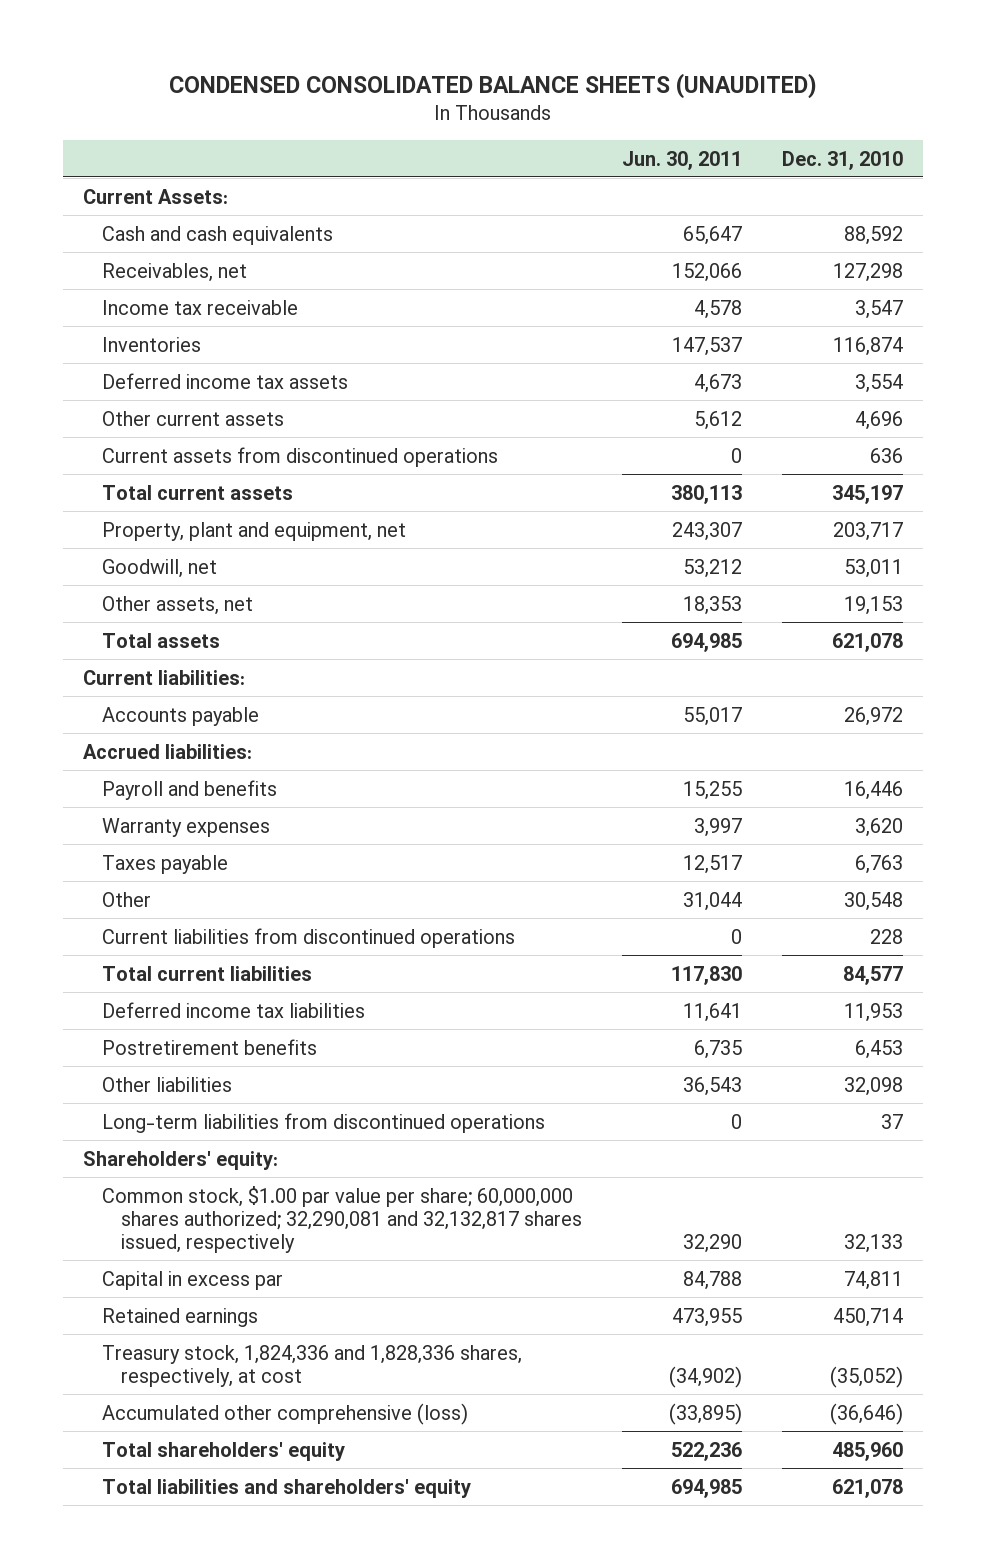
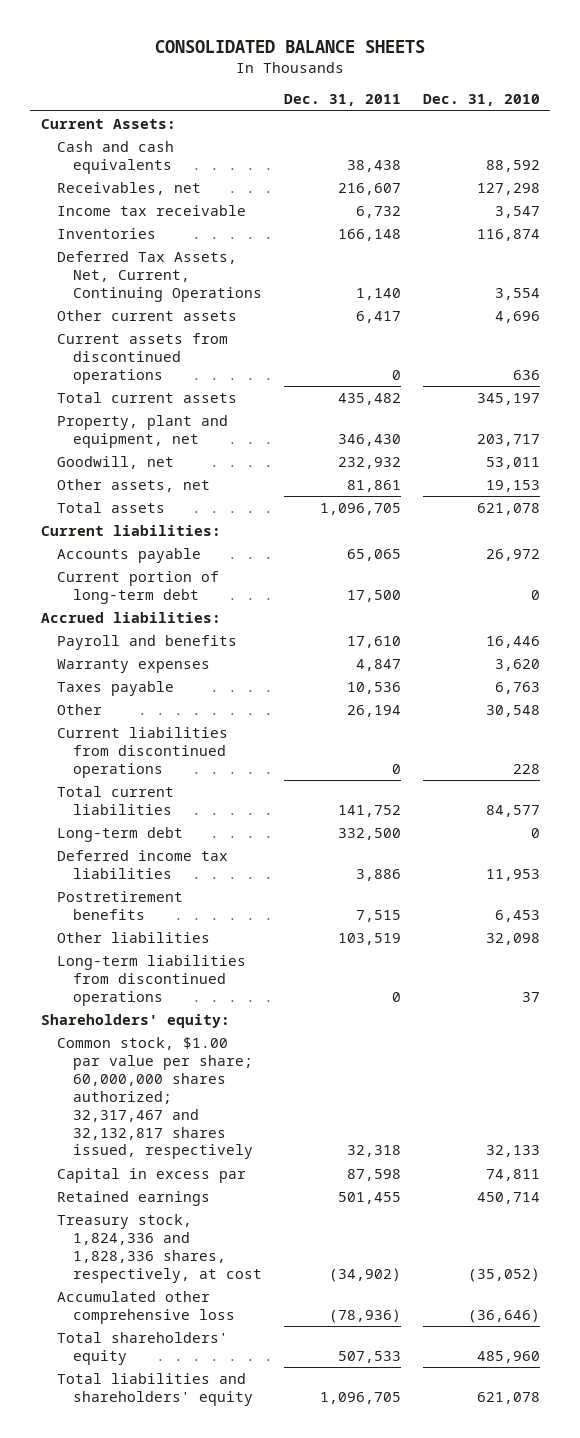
[168,73,817,100] CONDENSED CONSOLIDATED BALANCE SHEETS (UNAUDITED) -> [155,39,426,53] CONSOLIDATED BALANCE SHEETS
[621,150,742,170] Jun. 30, 2011 -> none
none -> [284,94,402,107] Dec. 31, 2011
[101,372,348,389] Deferred income tax assets -> [57,251,263,302] Deferred Tax Assets, Net, Current, Continuing Operations
none -> [57,571,220,604] Current portion of long-term debt
none -> [57,827,184,843] Long-term debt
[101,1185,582,1253] Common stock, $1.00 par value per share; 60,000,000 shares authorized; 32,290,081 and 32,132,817 shares issued, respectively -> [57,1037,254,1160] Common stock, $1.00 par value per share; 60,000,000 shares authorized; 32,317,467 and 32,132,817 shares issued, respectively
[101,1402,468,1425] Accumulated other comprehensive (loss) -> [57,1291,236,1324] Accumulated other comprehensive loss

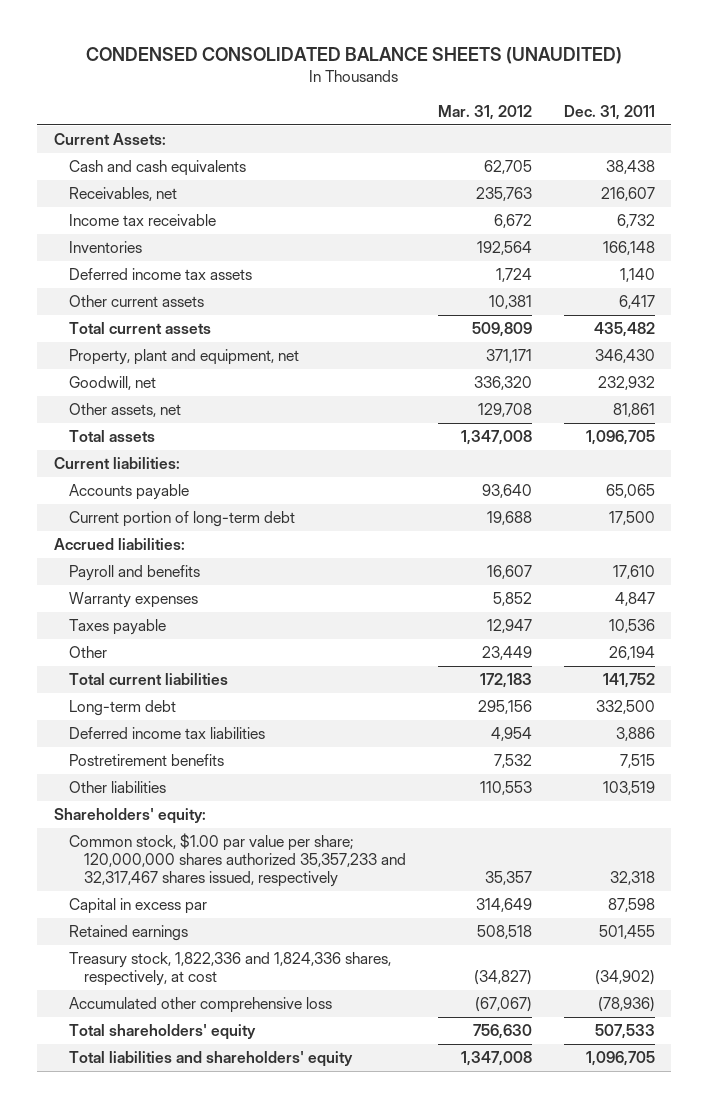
[155,39,426,53] CONSOLIDATED BALANCE SHEETS -> [86,47,623,65] CONDENSED CONSOLIDATED BALANCE SHEETS (UNAUDITED)
[422,94,540,107] Dec. 31, 2010 -> none
none -> [437,104,532,120] Mar. 31, 2012
[57,251,263,302] Deferred Tax Assets, Net, Current, Continuing Operations -> [68,268,252,281] Deferred income tax assets
[57,333,229,384] Current assets from discontinued operations -> none
[57,727,229,778] Current liabilities from discontinued operations -> none
[57,955,247,1006] Long-term liabilities from discontinued operations -> none
[57,1037,254,1160] Common stock, $1.00 par value per share; 60,000,000 shares authorized; 32,317,467 and 32,132,817 shares issued, respectively -> [68,833,406,888] Common stock, $1.00 par value per share; 120,000,000 shares authorized 35,357,233 and 32,317,467 shares issued, respectively
[57,1214,263,1283] Treasury stock, 1,824,336 and 1,828,336 shares, respectively, at cost -> [68,952,391,987] Treasury stock, 1,822,336 and 1,824,336 shares, respectively, at cost

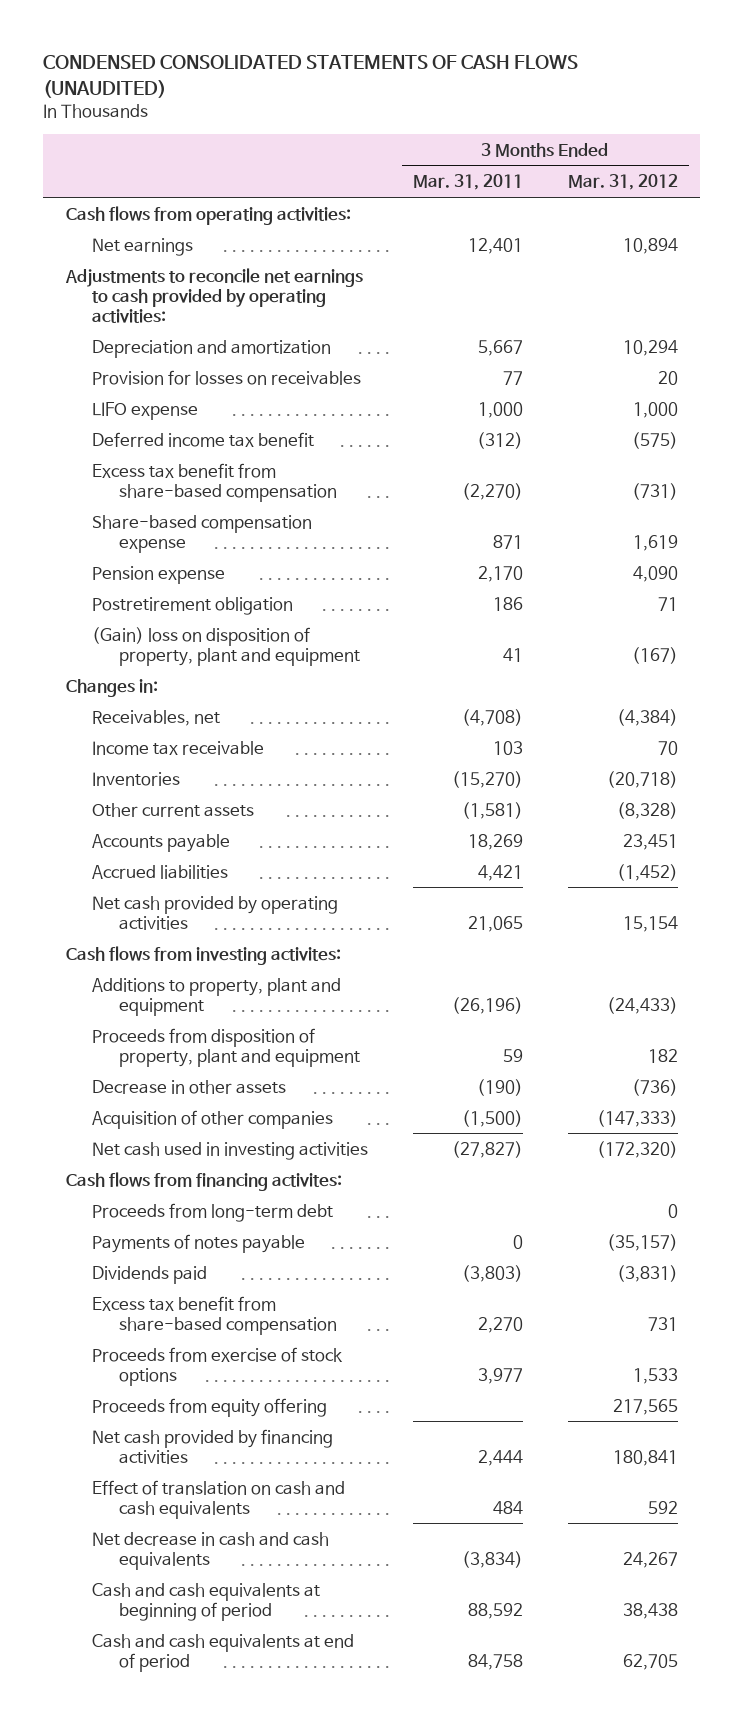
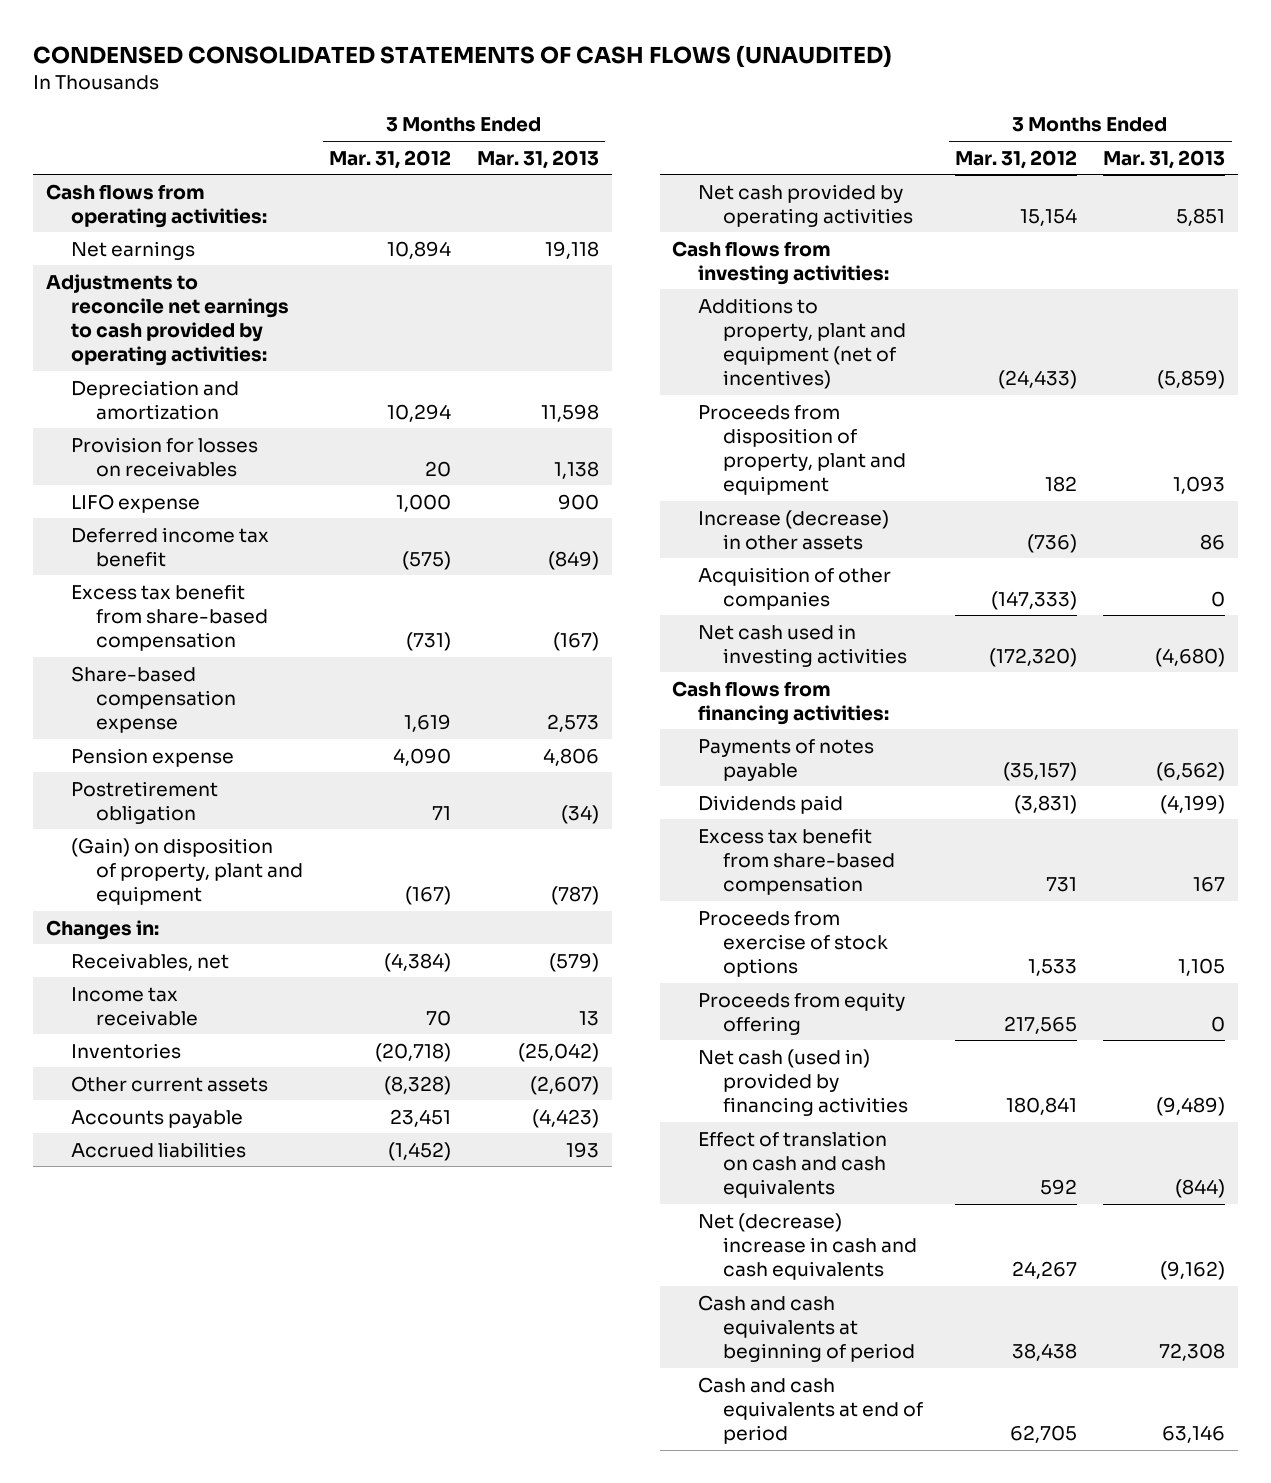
[412,174,523,191] Mar. 31, 2011 -> none
none -> [476,149,599,169] Mar. 31, 2013
[92,626,360,666] (Gain) loss on disposition of property, plant and equipment -> [71,837,304,906] (Gain) on disposition of property, plant and equipment
[65,945,341,965] Cash flows from investing activites: -> [672,240,889,285] Cash flows from investing activities:
[92,977,342,1016] Additions to property, plant and equipment -> [697,297,906,390] Additions to property, plant and equipment (net of incentives)
[92,1079,287,1094] Decrease in other assets -> [697,509,889,550] Increase (decrease) in other assets
[92,1202,334,1222] Proceeds from long-term debt -> none
[65,1171,342,1191] Cash flows from financing activites: -> [672,680,889,725] Cash flows from financing activities:
[92,1428,334,1464] Net cash provided by financing activities -> [697,1048,908,1117] Net cash (used in) provided by financing activities
[92,1531,330,1570] Net decrease in cash and cash equivalents -> [697,1212,917,1281] Net (decrease) increase in cash and cash equivalents

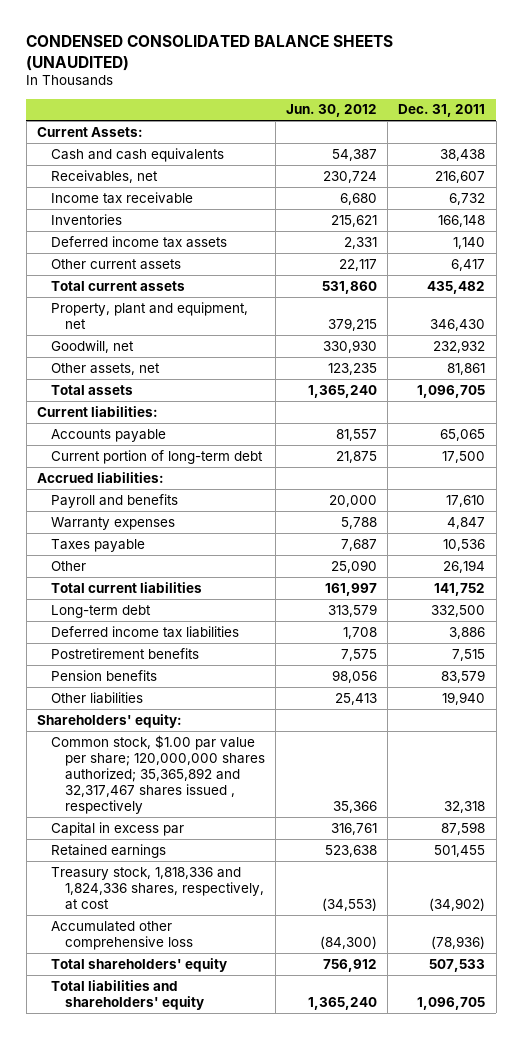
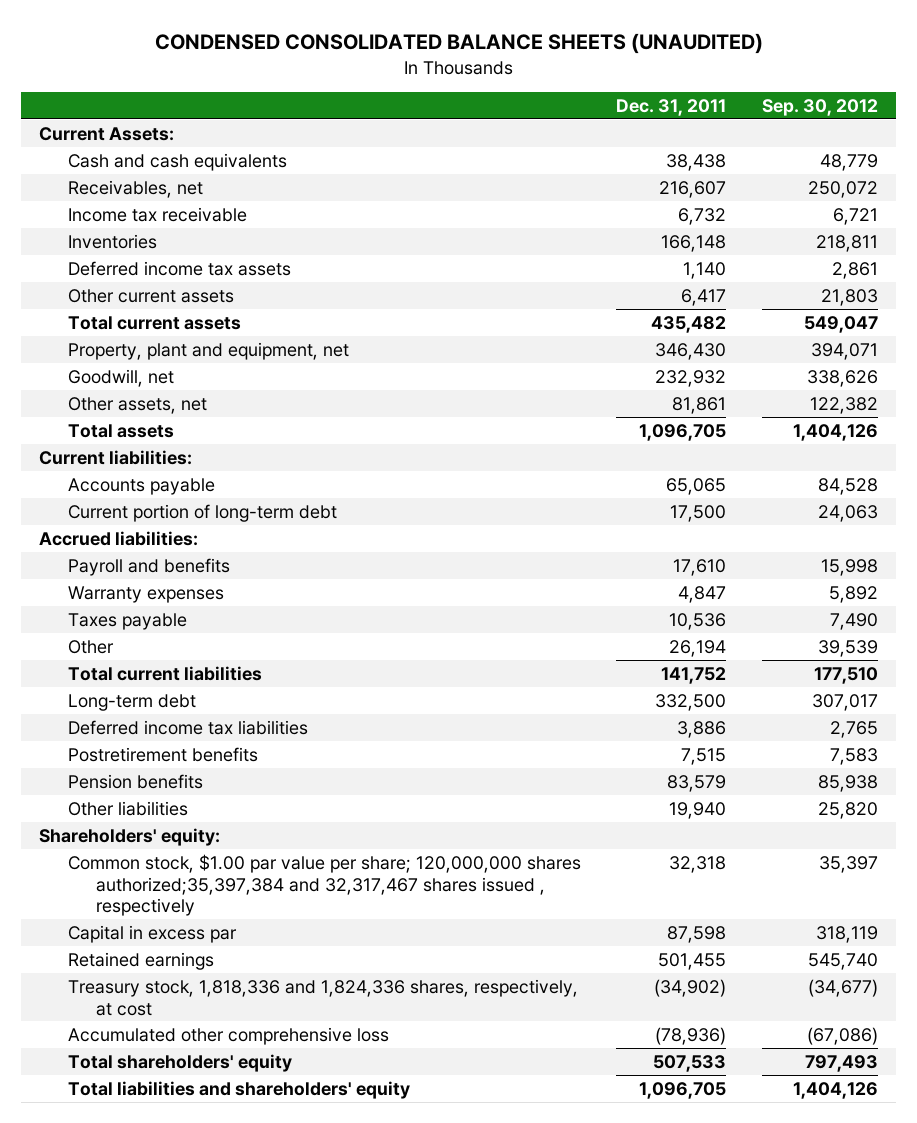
[286,104,378,118] Jun. 30, 2012 -> none
none -> [761,98,878,116] Sep. 30, 2012
[50,734,266,815] Common stock, $1.00 par value per share; 120,000,000 shares authorized; 35,365,892 and 32,317,467 shares issued , respectively -> [67,853,581,917] Common stock, $1.00 par value per share; 120,000,000 shares authorized;35,397,384 and 32,317,467 shares issued , respectively

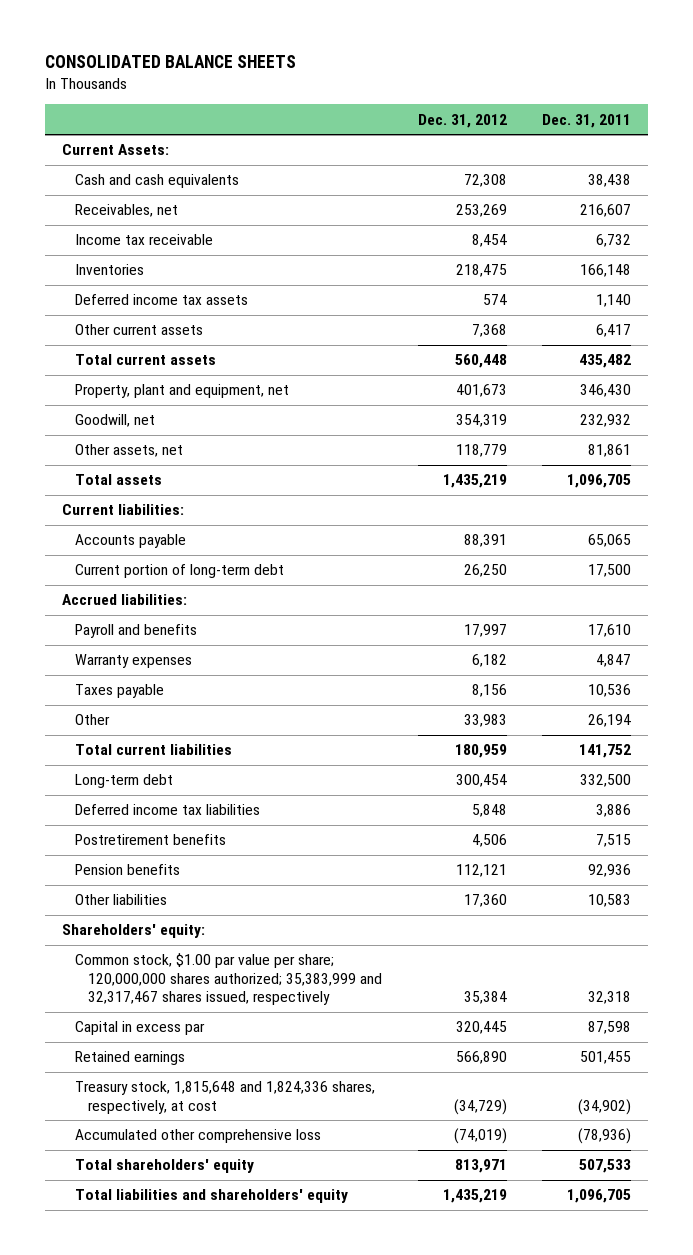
[154,33,763,55] CONDENSED CONSOLIDATED BALANCE SHEETS (UNAUDITED) -> [44,55,296,69] CONSOLIDATED BALANCE SHEETS
[761,98,878,116] Sep. 30, 2012 -> none
none -> [417,113,507,128] Dec. 31, 2012
[667,774,727,792] 83,579 -> [587,864,631,878] 92,936
[669,801,727,819] 19,940 -> [587,894,631,908] 10,583
[67,853,581,917] Common stock, $1.00 par value per share; 120,000,000 shares authorized;35,397,384 and 32,317,467 shares issued , respectively -> [75,953,383,1006] Common stock, $1.00 par value per share; 120,000,000 shares authorized; 35,383,999 and 32,317,467 shares issued, respectively
[67,978,578,1016] Treasury stock, 1,818,336 and 1,824,336 shares, respectively, at cost -> [75,1081,376,1114] Treasury stock, 1,815,648 and 1,824,336 shares, respectively, at cost

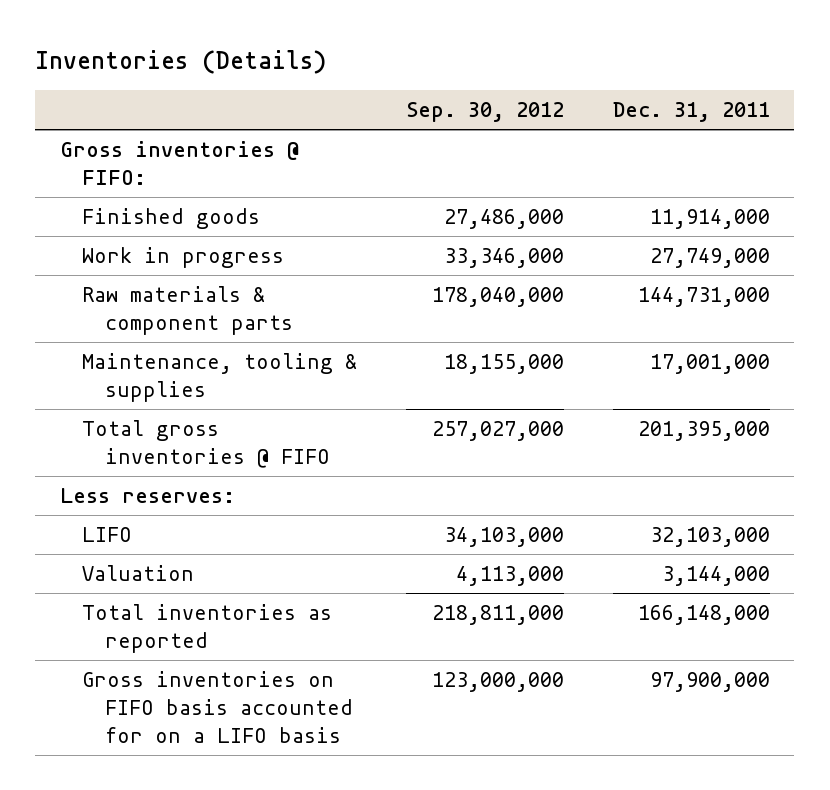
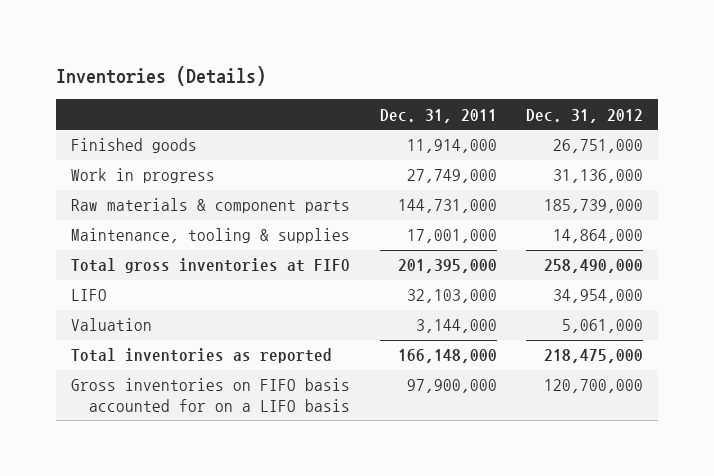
[406,101,565,122] Sep. 30, 2012 -> none
none -> [526,108,644,123] Dec. 31, 2012
[59,141,299,185] Gross inventories @ FIFO: -> none
[59,488,235,504] Less reserves: -> none
[82,420,331,468] Total gross inventories @ FIFO -> [70,258,350,274] Total gross inventories at FIFO

